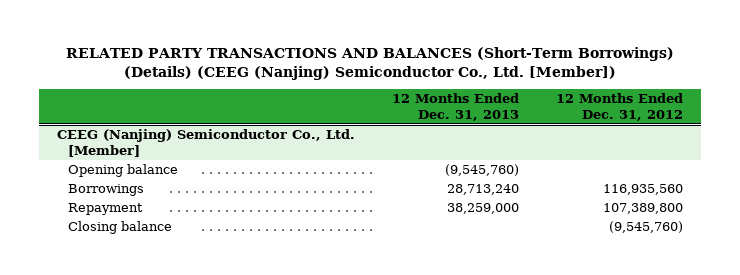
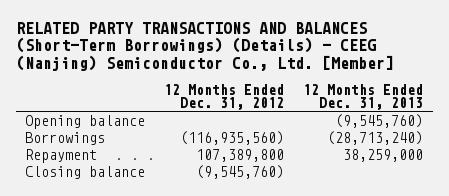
[65,46,674,80] RELATED PARTY TRANSACTIONS AND BALANCES (Short-Term Borrowings) (Details) (CEEG (Nanjing) Semiconductor Co., Ltd. [Member]) -> [15,21,394,72] RELATED PARTY TRANSACTIONS AND BALANCES (Short-Term Borrowings) (Details) - CEEG (Nanjing) Semiconductor Co., Ltd. [Member]
[57,129,356,157] CEEG (Nanjing) Semiconductor Co., Ltd. [Member] -> none
[446,184,519,196] 28,713,240 -> [327,130,424,145] (28,713,240)
[602,184,683,196] 116,935,560 -> [180,130,285,145] (116,935,560)

